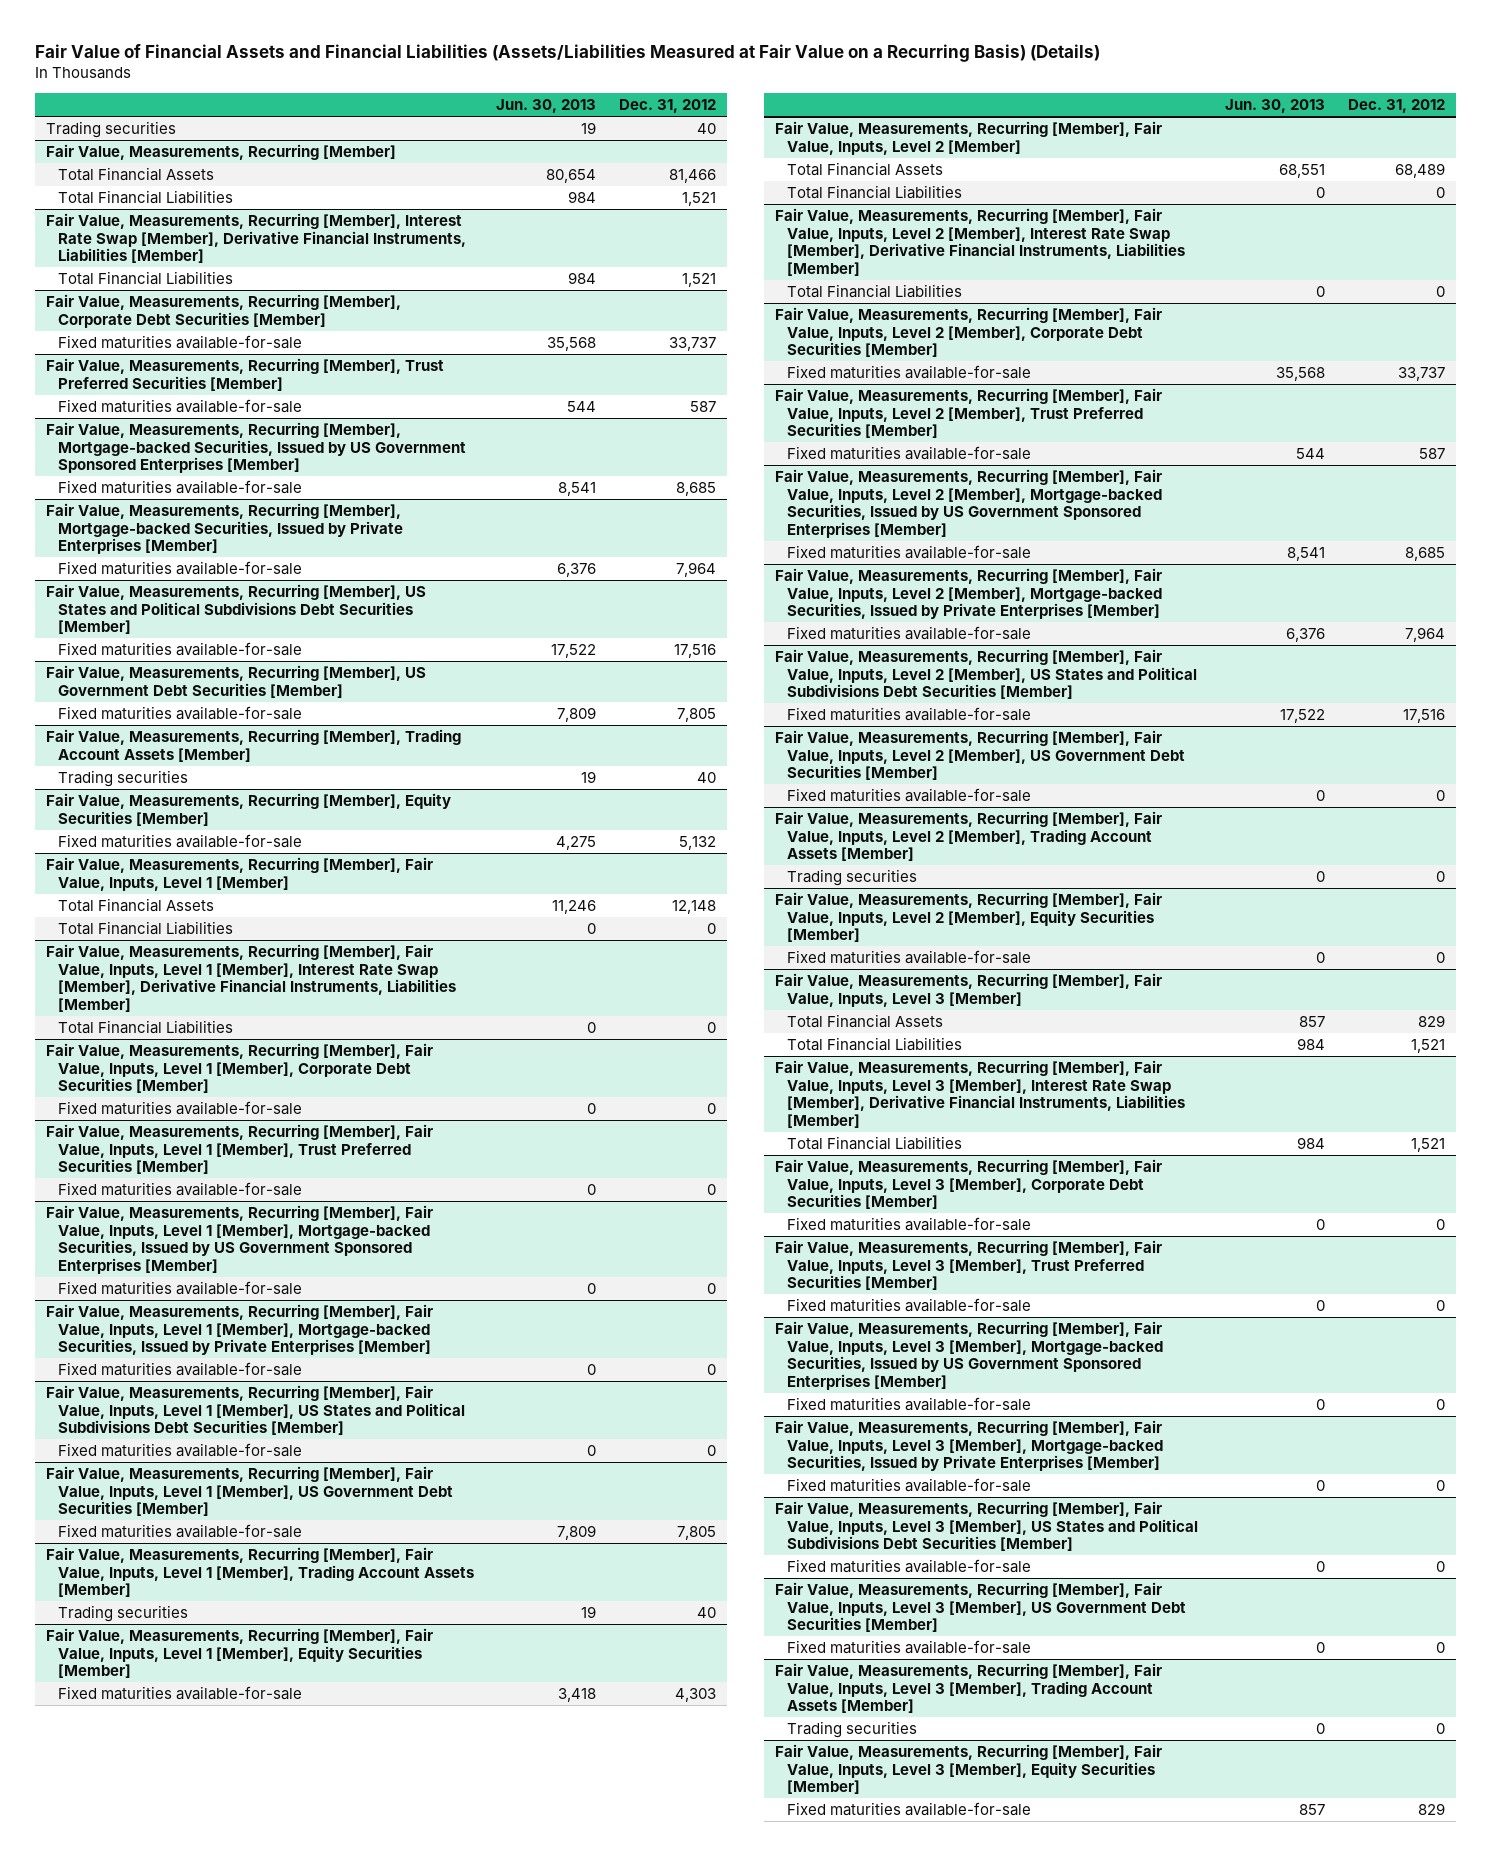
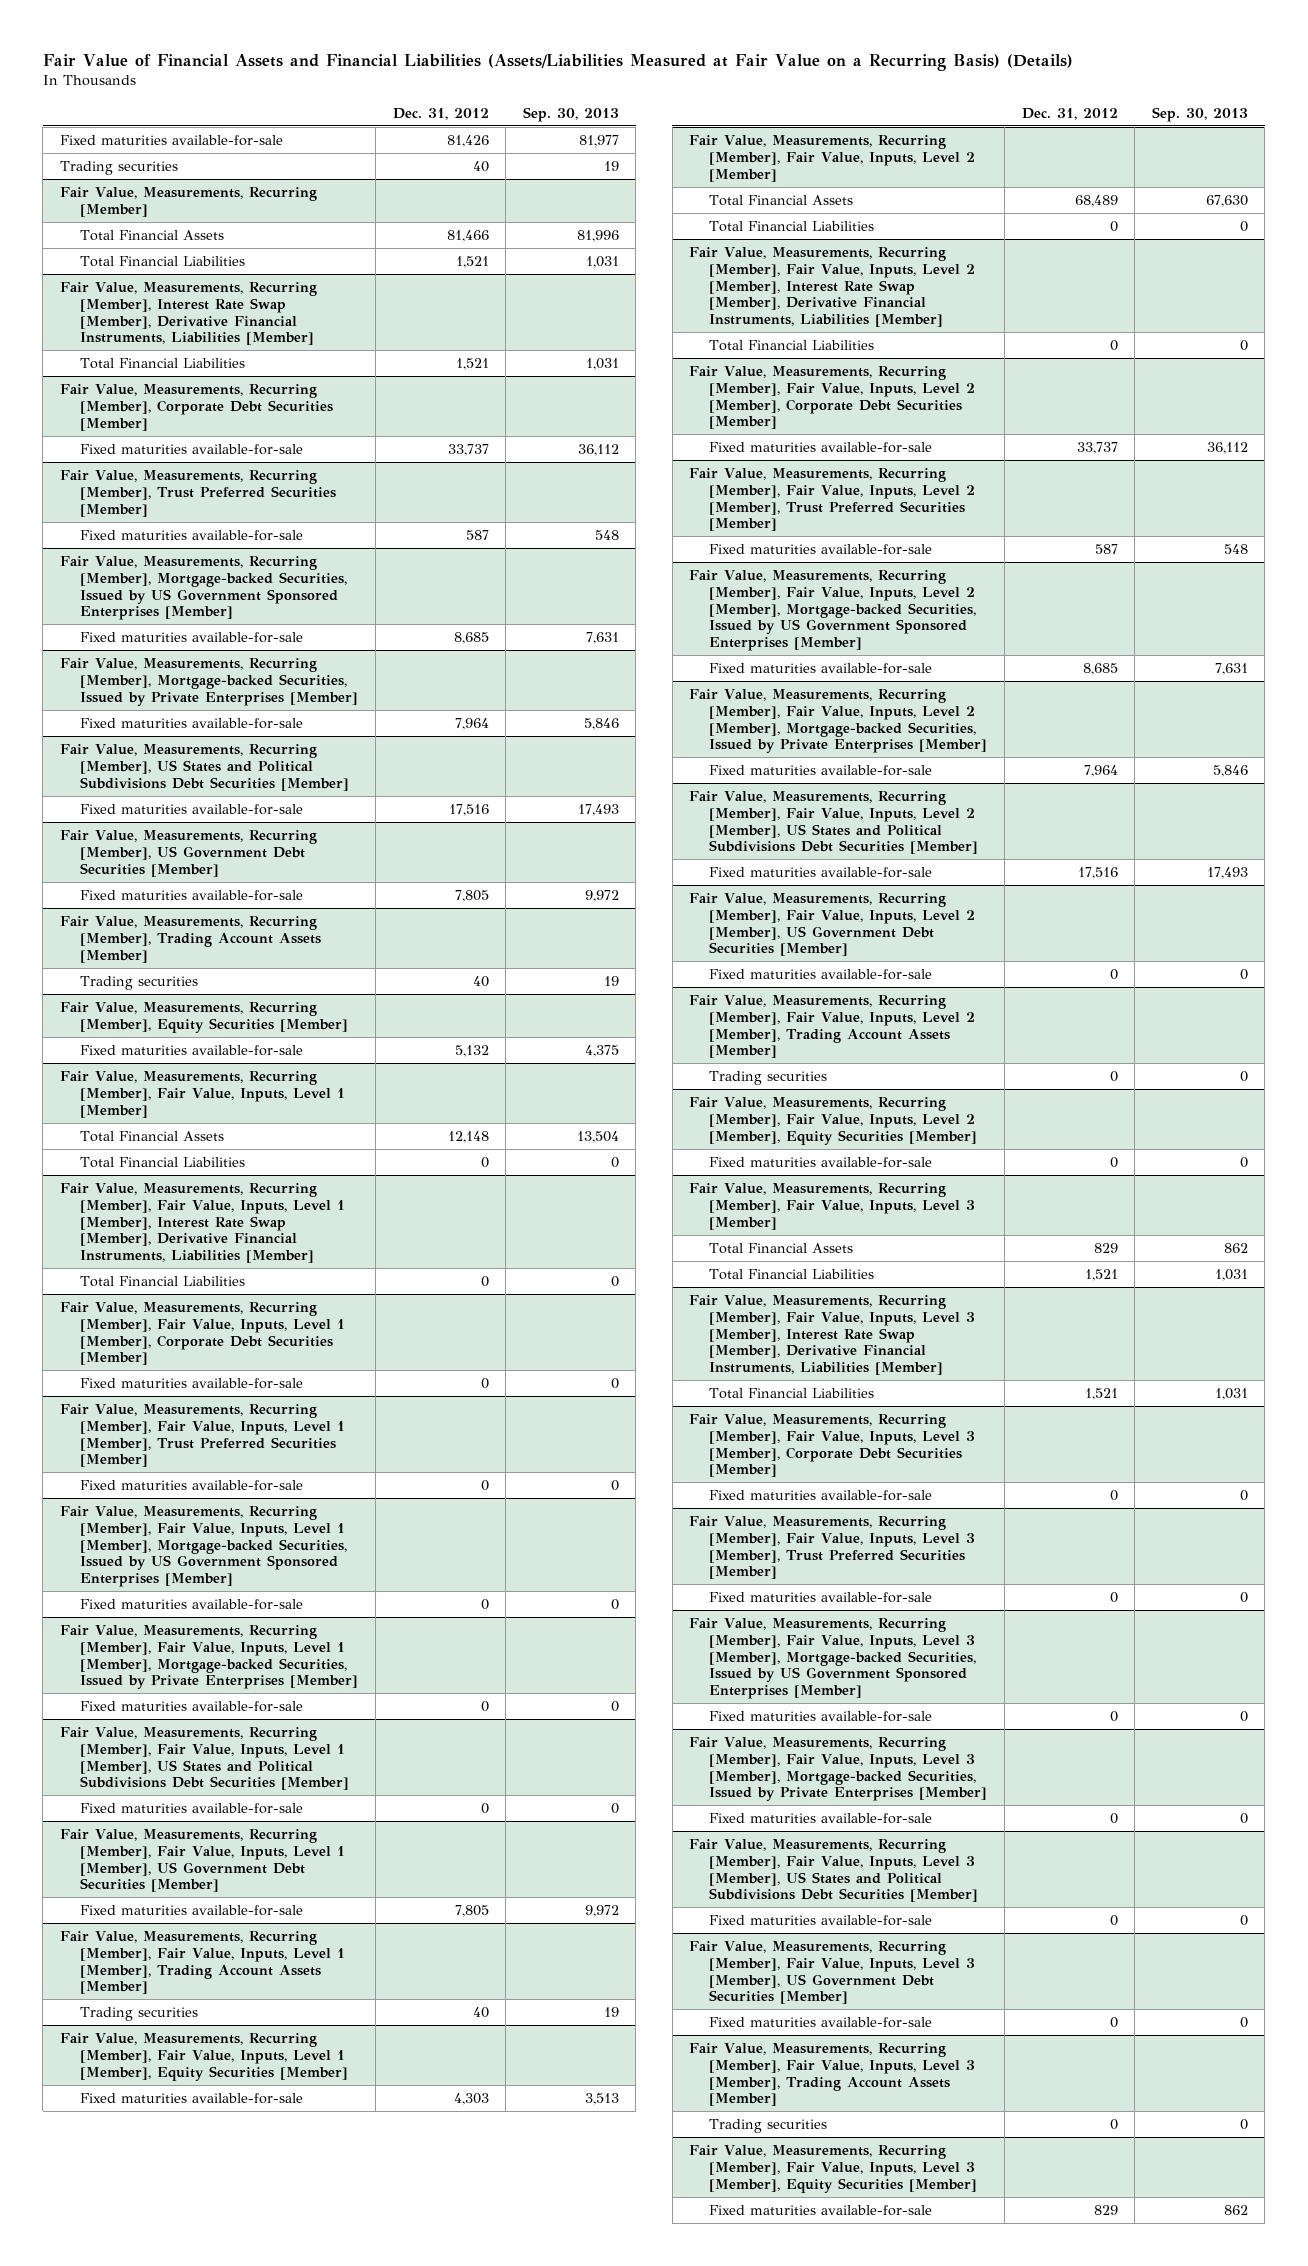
[496,99,597,114] Jun. 30, 2013 -> none
none -> [522,106,619,122] Sep. 30, 2013
none -> [60,135,284,147] Fixed maturities available-for-sale

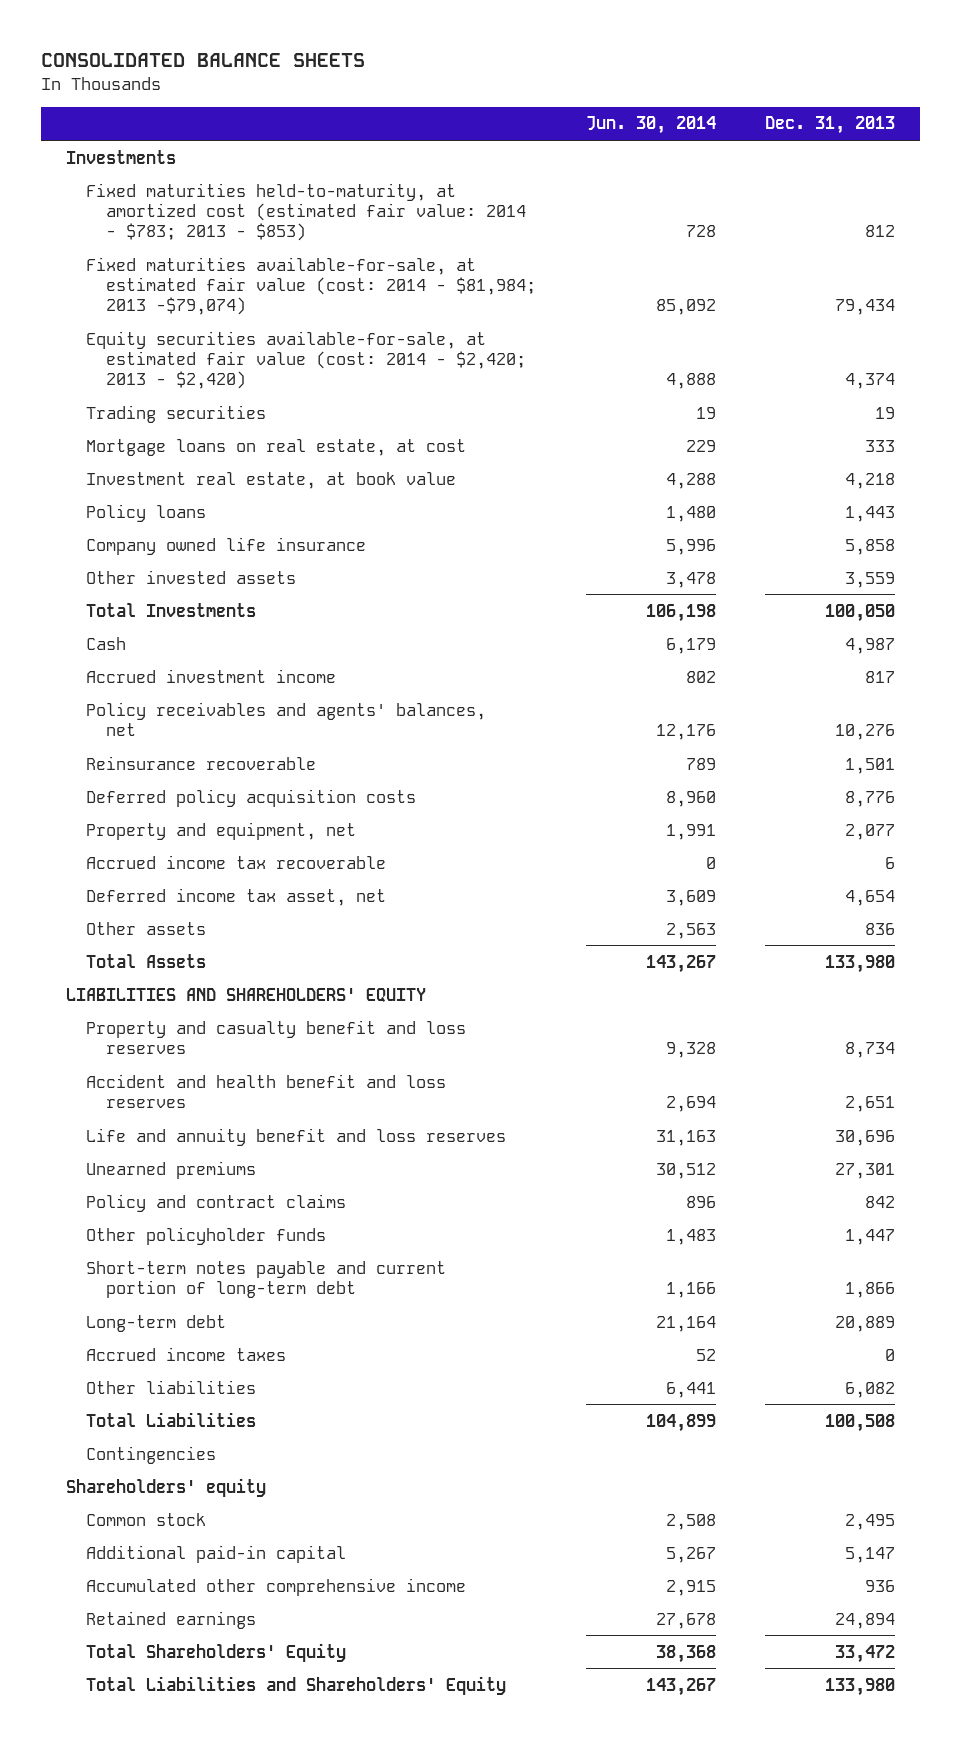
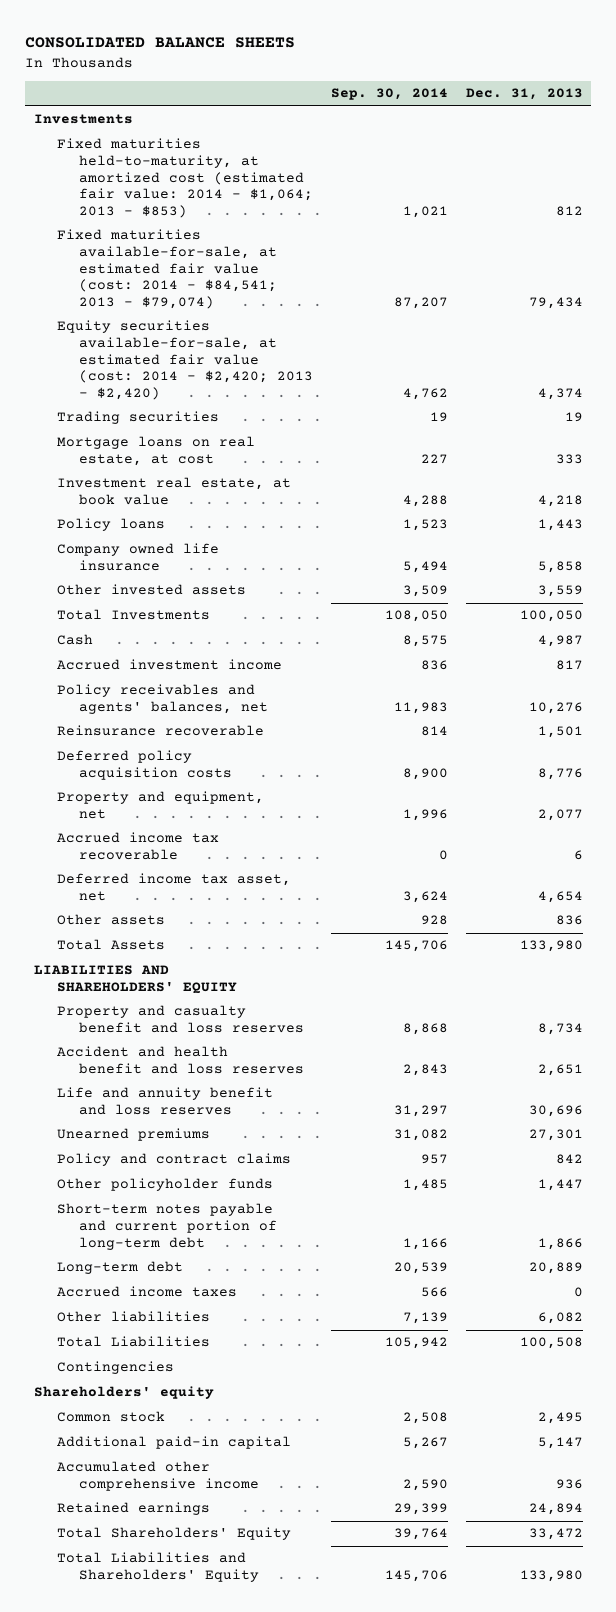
[585,116,716,135] Jun. 30, 2014 -> none
none -> [330,88,448,101] Sep. 30, 2014
[86,182,527,242] Fixed maturities held-to-maturity, at amortized cost (estimated fair value: 2014 - $783; 2013 - $853) -> [56,138,314,218] Fixed maturities held-to-maturity, at amortized cost (estimated fair value: 2014 - $1,064; 2013 - $853)
[86,256,537,316] Fixed maturities available-for-sale, at estimated fair value (cost: 2014 - $81,984; 2013 -$79,074) -> [56,229,278,309] Fixed maturities available-for-sale, at estimated fair value (cost: 2014 - $84,541; 2013 - $79,074)

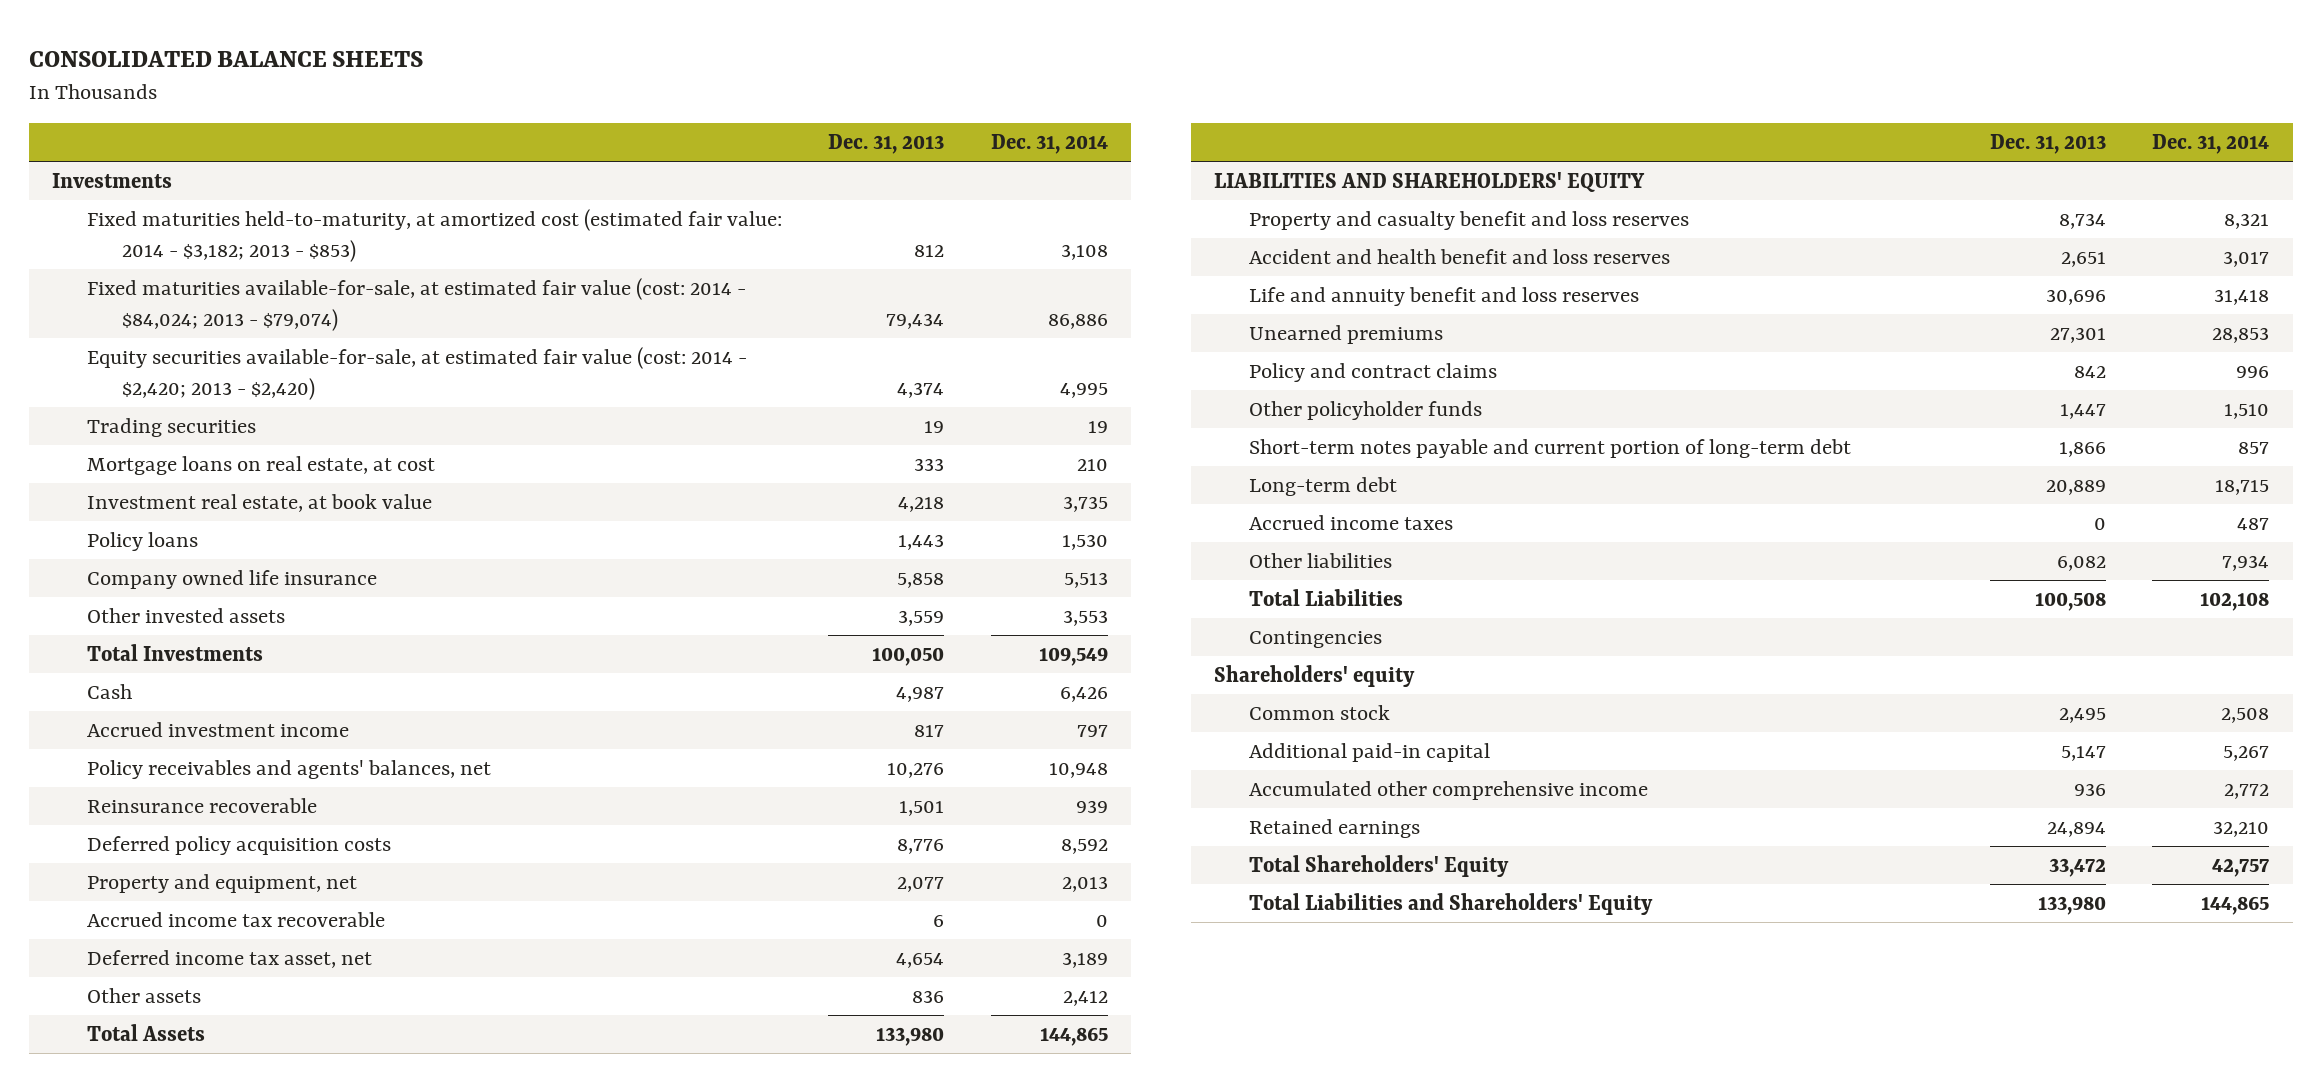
[330,88,448,101] Sep. 30, 2014 -> none
none -> [990,134,1108,155] Dec. 31, 2014
[56,138,314,218] Fixed maturities held-to-maturity, at amortized cost (estimated fair value: 2014 - $1,064; 2013 - $853) -> [87,208,783,263] Fixed maturities held-to-maturity, at amortized cost (estimated fair value: 2014 - $3,182; 2013 - $853)
[56,229,278,309] Fixed maturities available-for-sale, at estimated fair value (cost: 2014 - $84,541; 2013 - $79,074) -> [87,277,747,332] Fixed maturities available-for-sale, at estimated fair value (cost: 2014 - $84,024; 2013 - $79,074)

